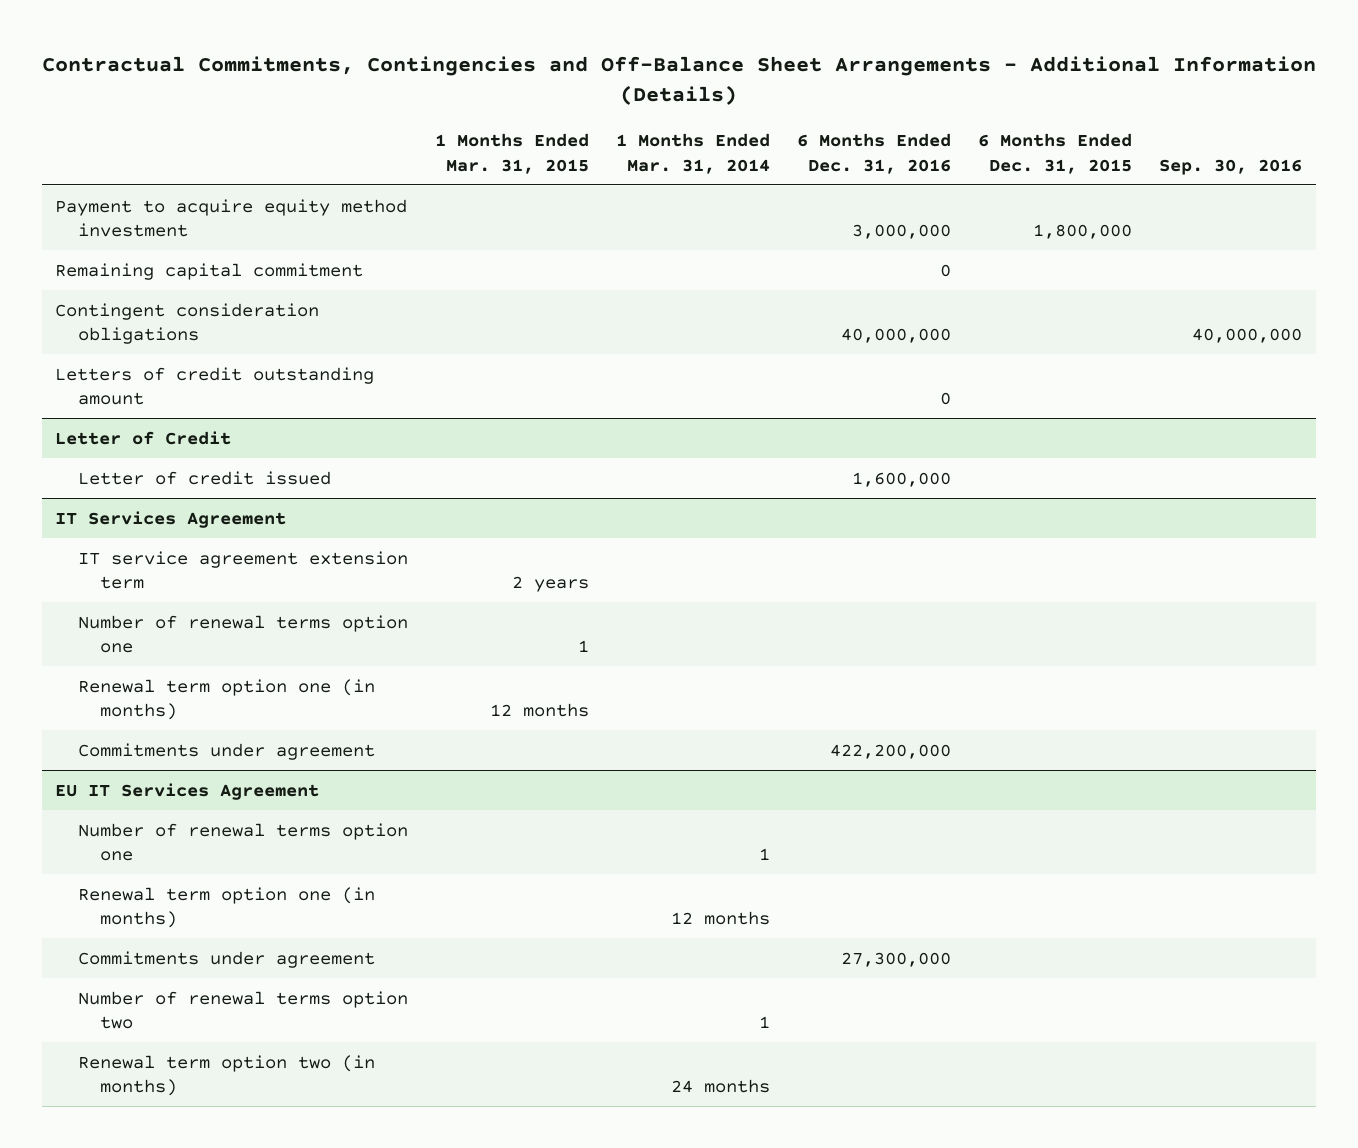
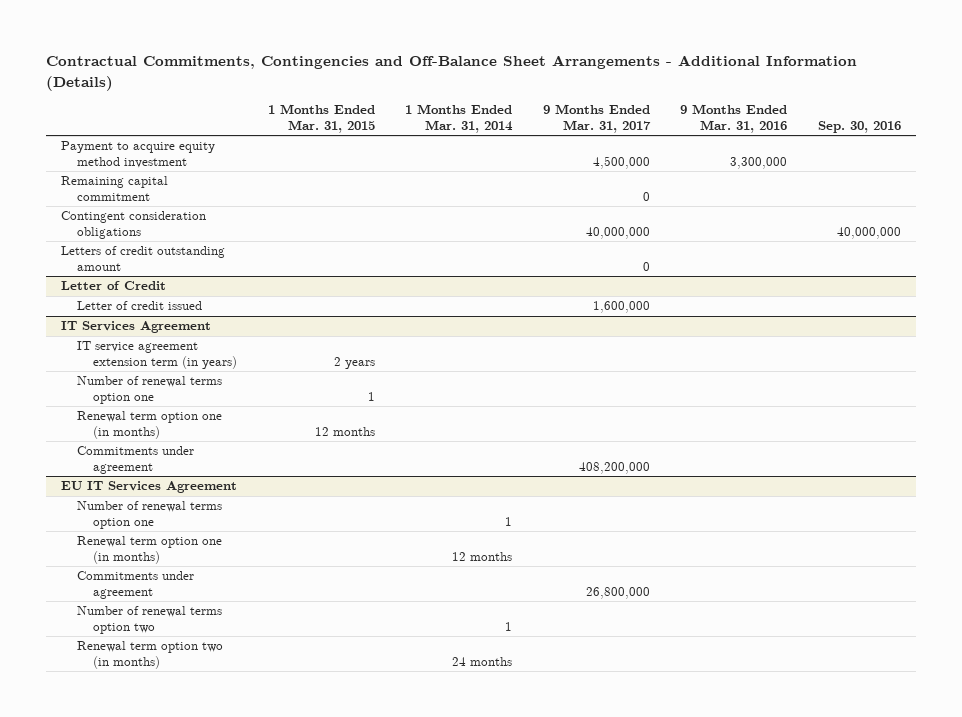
[797,132,952,174] 6 Months Ended Dec. 31, 2016 -> none
[978,132,1133,174] 6 Months Ended Dec. 31, 2015 -> none
none -> [542,104,651,134] 9 Months Ended Mar. 31, 2017
none -> [680,104,788,134] 9 Months Ended Mar. 31, 2016
[77,550,408,590] IT service agreement extension term -> [76,341,237,370] IT service agreement extension term (in years)

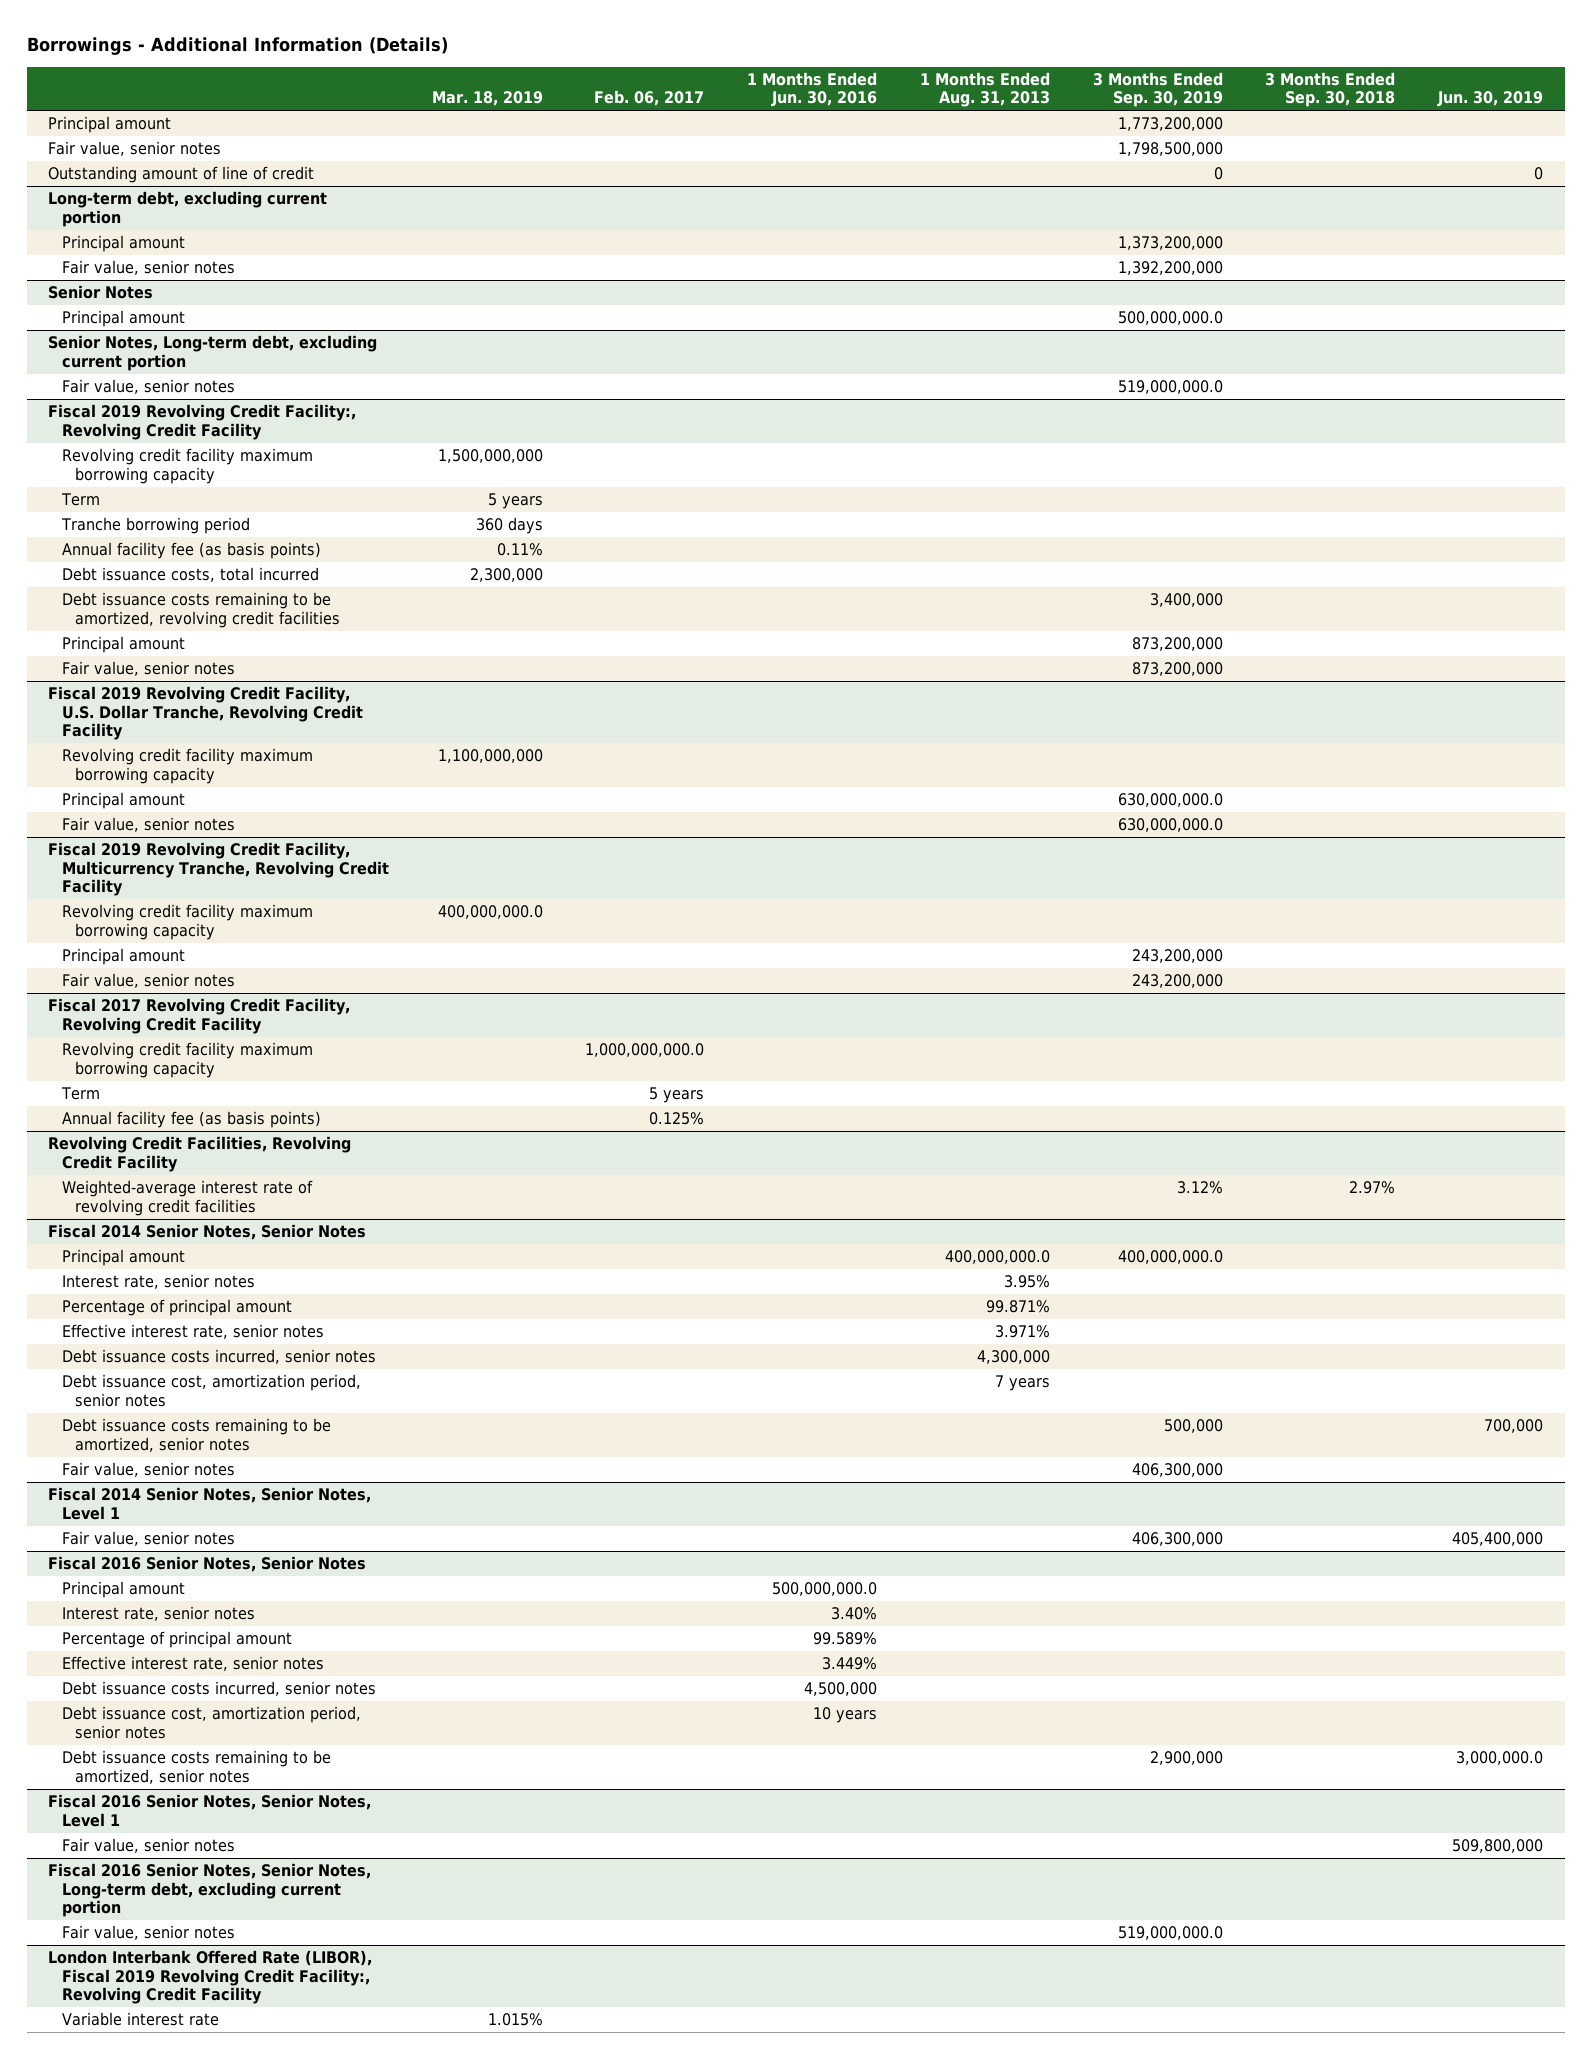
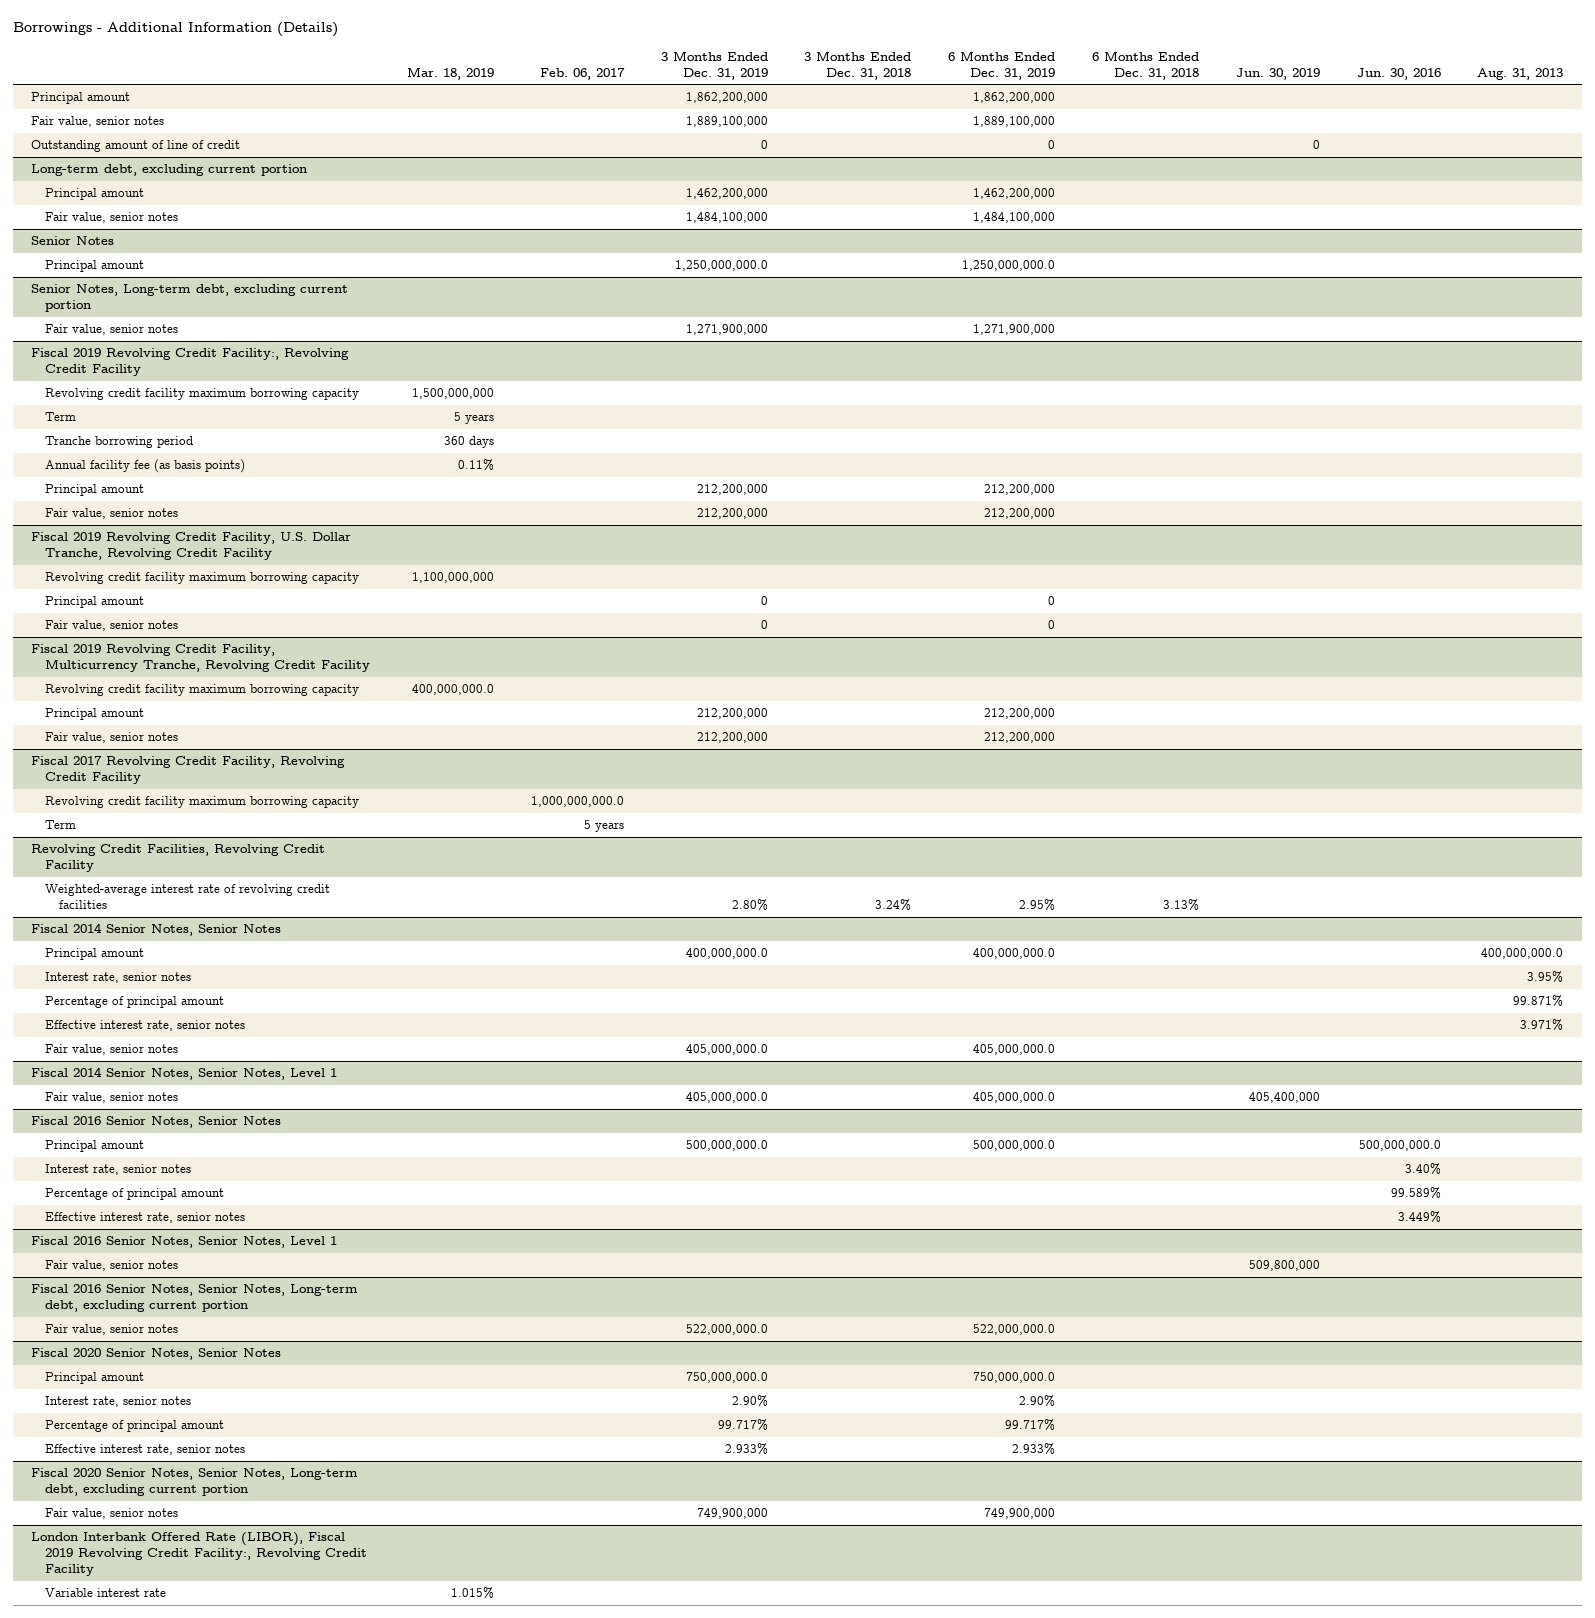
[747,71,878,108] 1 Months Ended Jun. 30, 2016 -> none
[919,71,1050,108] 1 Months Ended Aug. 31, 2013 -> none
[1092,71,1223,108] 3 Months Ended Sep. 30, 2019 -> none
[1265,71,1396,108] 3 Months Ended Sep. 30, 2018 -> none
none -> [660,50,768,80] 3 Months Ended Dec. 31, 2019
none -> [804,50,912,80] 3 Months Ended Dec. 31, 2018
none -> [948,50,1056,80] 6 Months Ended Dec. 31, 2019
none -> [1091,50,1199,80] 6 Months Ended Dec. 31, 2018
none -> [1356,67,1441,80] Jun. 30, 2016
none -> [1477,67,1564,80] Aug. 31, 2013
[61,567,319,583] Debt issuance costs, total incurred -> none
[61,592,341,628] Debt issuance costs remaining to be amortized, revolving credit facilities -> none
[61,1111,321,1129] Annual facility fee (as basis points) -> none
[61,1349,376,1365] Debt issuance costs incurred, senior notes -> none
[61,1374,361,1407] Debt issuance cost, amortization period, senior notes -> none
[61,1418,331,1452] Debt issuance costs remaining to be amortized, senior notes -> none
[61,1681,376,1697] Debt issuance costs incurred, senior notes -> none
[61,1706,361,1739] Debt issuance cost, amortization period, senior notes -> none
[61,1750,331,1784] Debt issuance costs remaining to be amortized, senior notes -> none
none -> [31,1348,282,1361] Fiscal 2020 Senior Notes, Senior Notes
none -> [45,1372,145,1385] Principal amount
none -> [45,1396,192,1408] Interest rate, senior notes
none -> [45,1420,225,1433] Percentage of principal amount
none -> [45,1444,246,1456] Effective interest rate, senior notes
none -> [31,1468,359,1497] Fiscal 2020 Senior Notes, Senior Notes, Long-term debt, excluding current portion
none -> [45,1508,179,1520] Fair value, senior notes

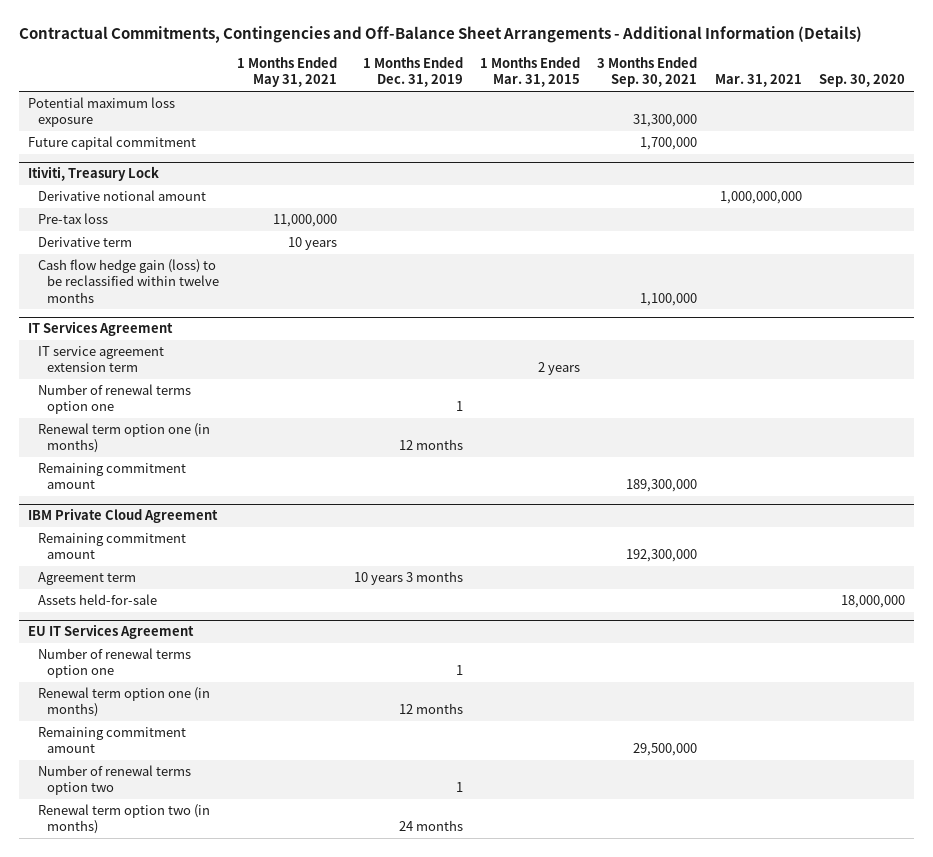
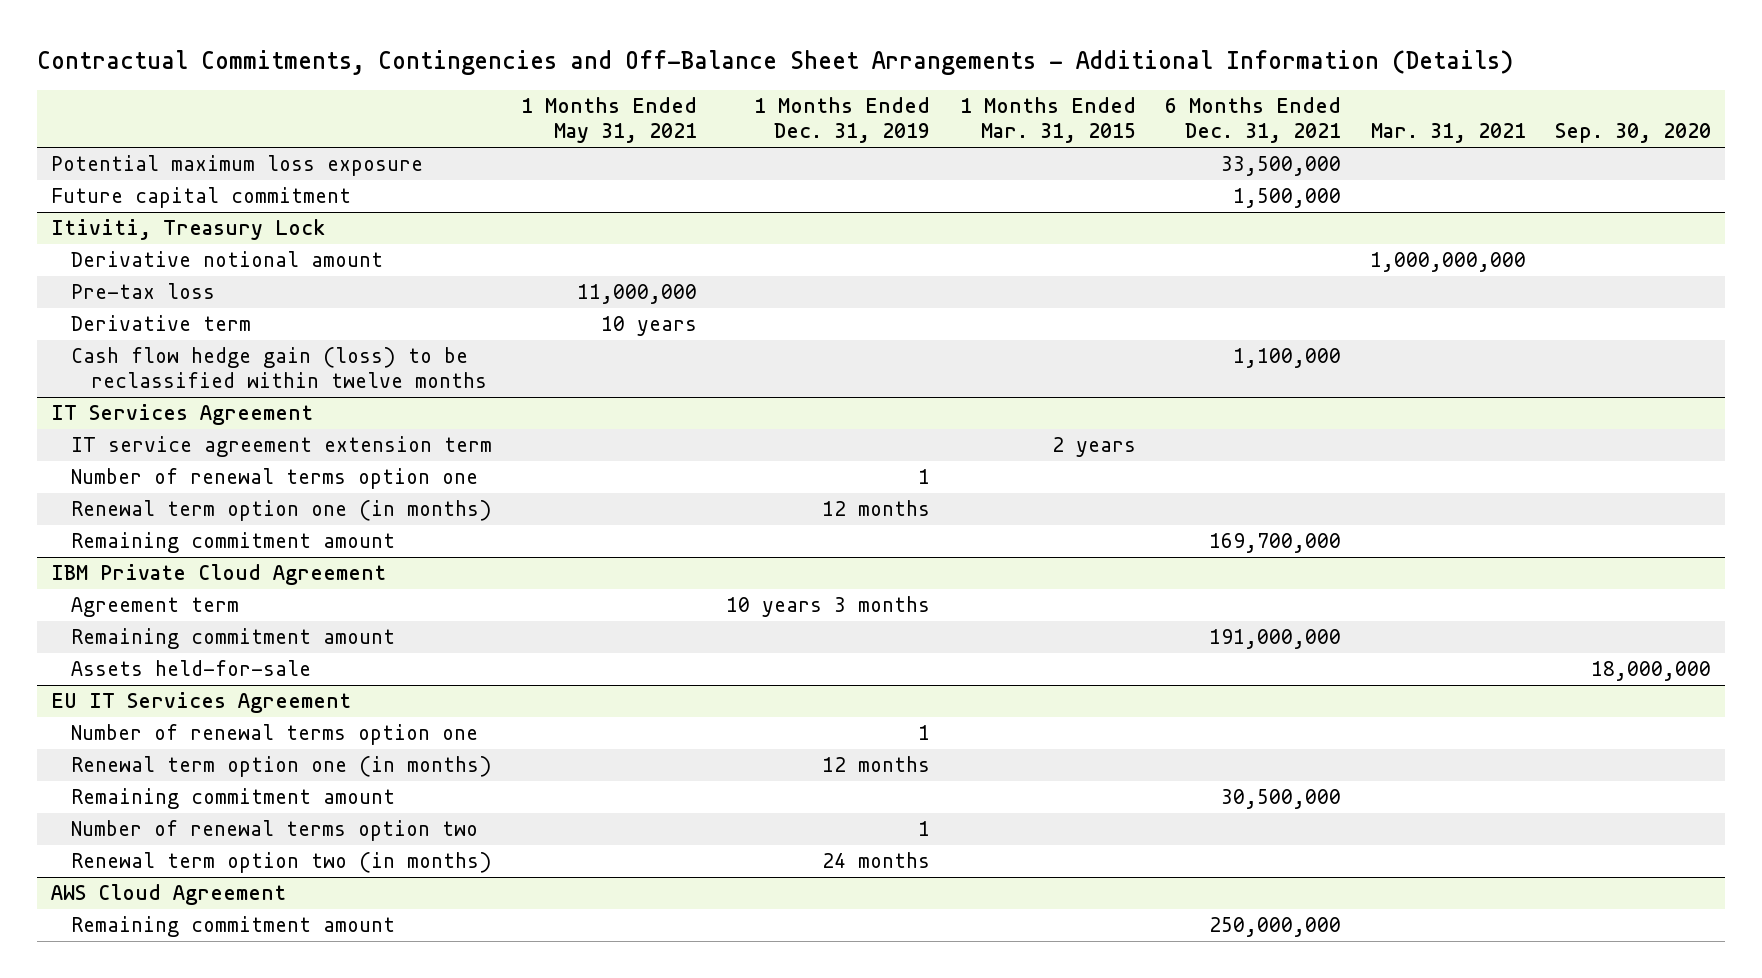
[597,57,698,88] 3 Months Ended Sep. 30, 2021 -> none
none -> [1164,97,1341,144] 6 Months Ended Dec. 31, 2021
[37,532,186,560] Remaining commitment amount -> [71,628,396,650] Remaining commitment amount
none -> [51,884,287,906] AWS Cloud Agreement
none -> [71,916,396,938] Remaining commitment amount

